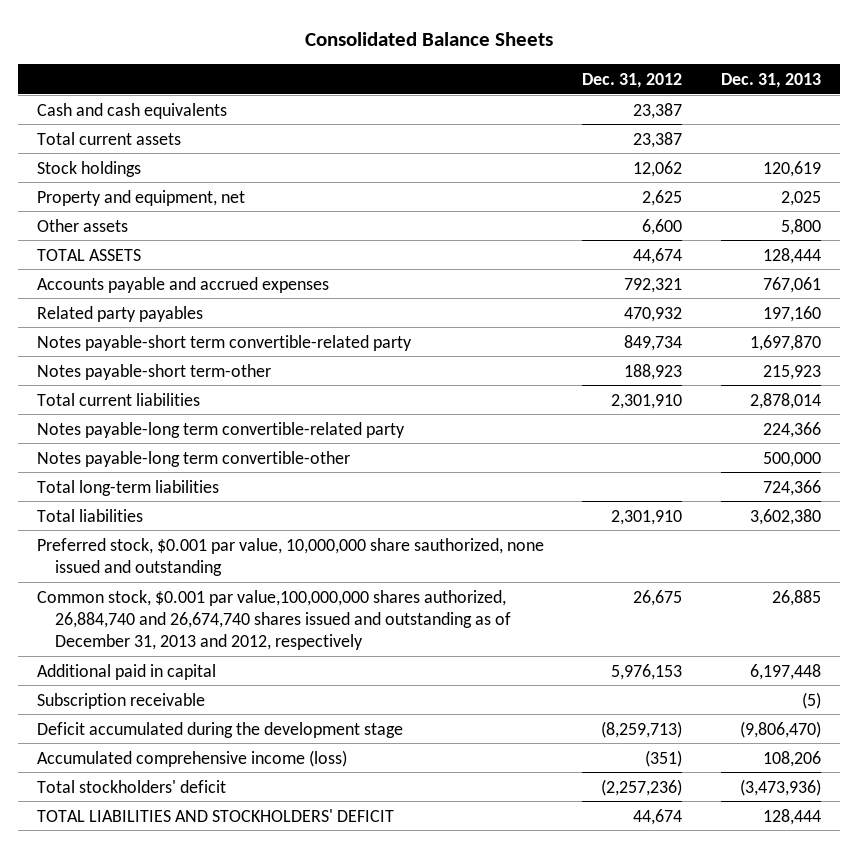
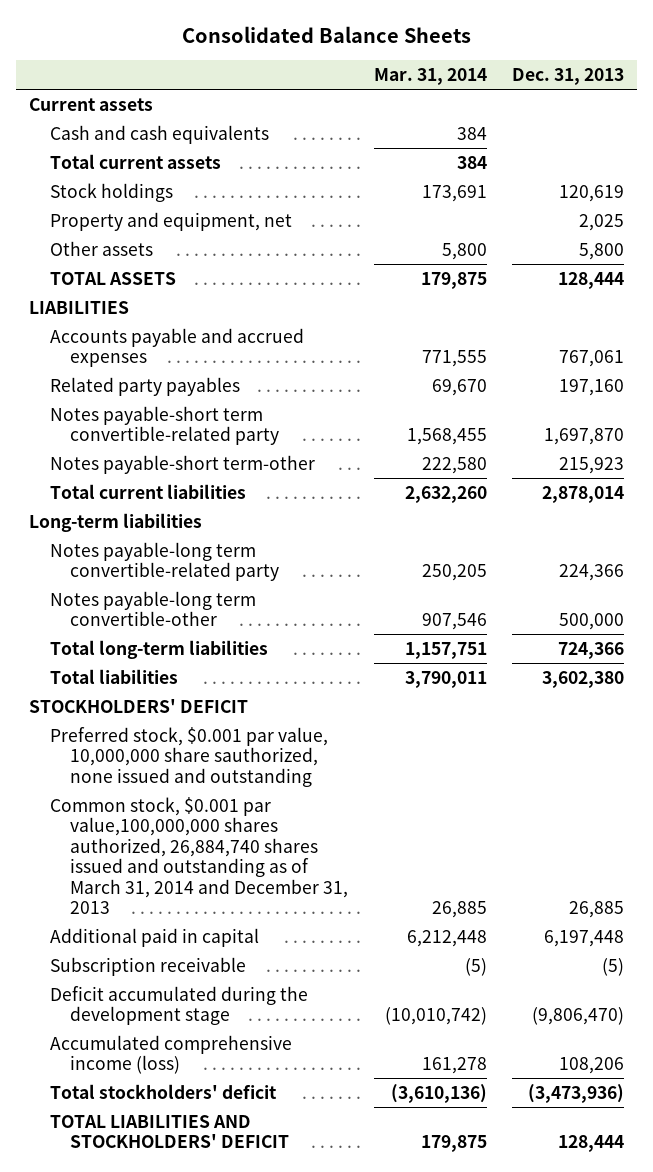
[582,72,683,88] Dec. 31, 2012 -> none
none -> [373,67,487,85] Mar. 31, 2014
none -> [28,97,153,111] Current assets
none -> [28,300,129,314] LIABILITIES
none -> [28,512,202,532] Long-term liabilities
none -> [28,698,248,713] STOCKHOLDERS' DEFICIT
[37,589,511,651] Common stock, $0.001 par value,100,000,000 shares authorized, 26,884,740 and 26,674,740 shares issued and outstanding as of December 31, 2013 and 2012, respectively -> [49,796,349,915] Common stock, $0.001 par value,100,000,000 shares authorized, 26,884,740 shares issued and outstanding as of March 31, 2014 and December 31, 2013

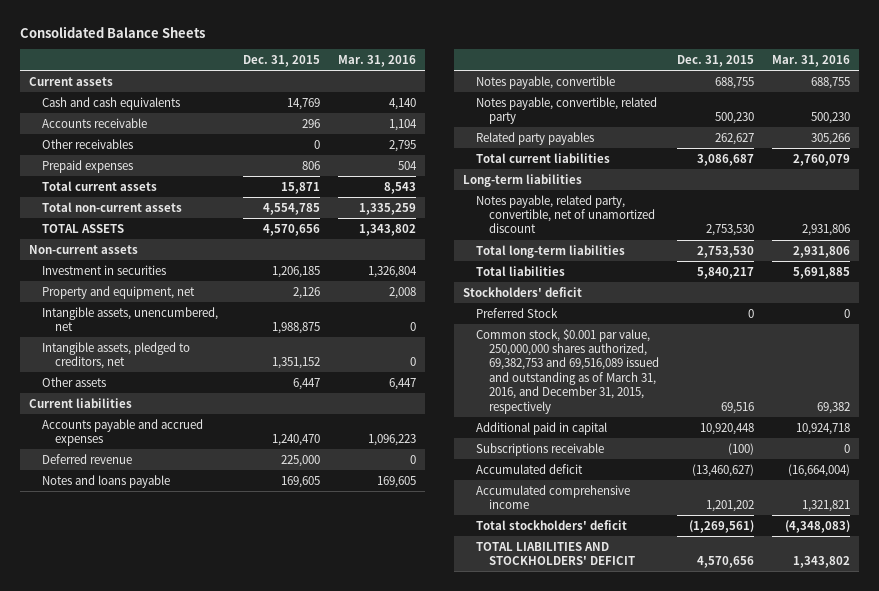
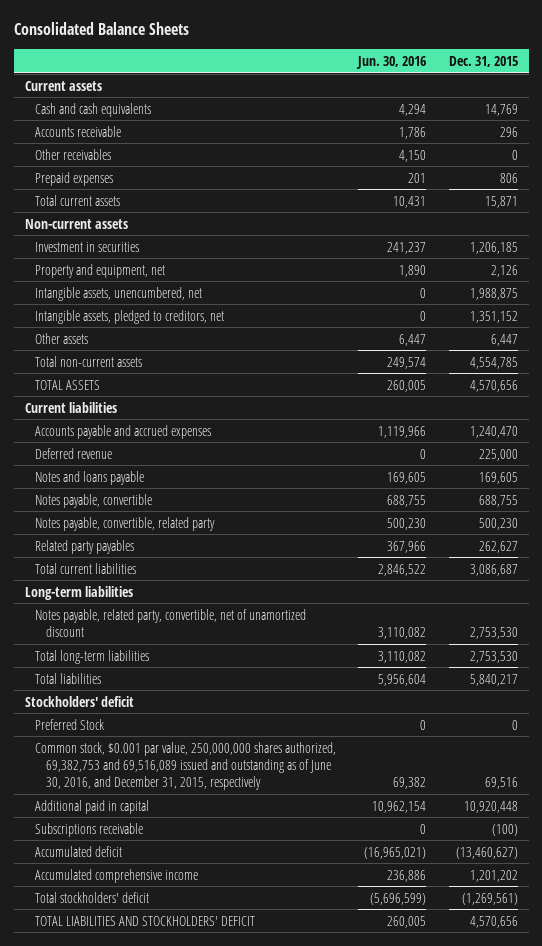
[338,54,417,67] Mar. 31, 2016 -> none
none -> [356,55,427,69] Jun. 30, 2016
[41,201,182,212] Total non-current assets -> [35,355,143,367] Total non-current assets
[41,223,124,233] TOTAL ASSETS -> [35,379,101,390] TOTAL ASSETS
[475,328,659,414] Common stock, $0.001 par value, 250,000,000 shares authorized, 69,382,753 and 69,516,089 issued and outstanding as of March 31, 2016, and December 31, 2015, respectively -> [35,741,337,790] Common stock, $0.001 par value, 250,000,000 shares authorized, 69,382,753 and 69,516,089 issued and outstanding as of June 30, 2016, and December 31, 2015, respectively

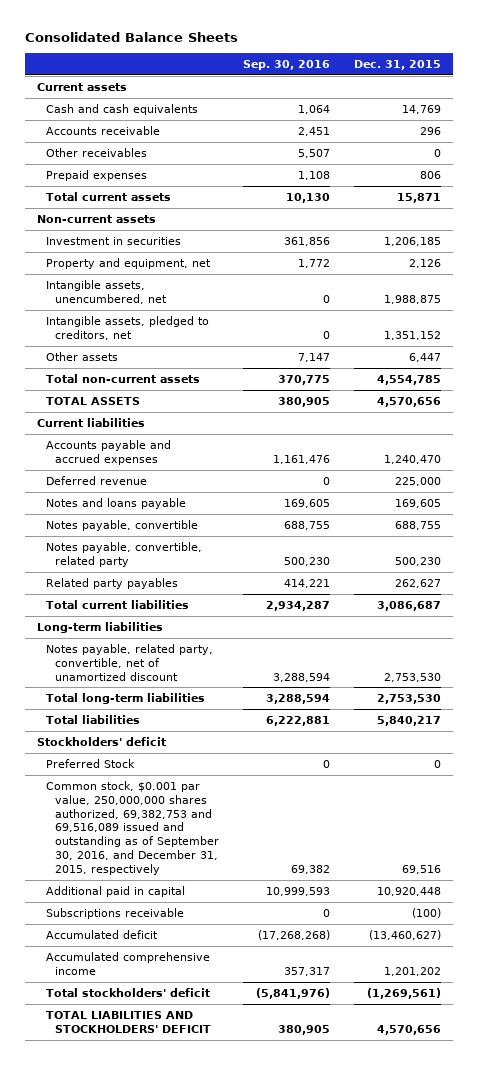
[356,55,427,69] Jun. 30, 2016 -> none
none -> [242,60,330,71] Sep. 30, 2016
[35,741,337,790] Common stock, $0.001 par value, 250,000,000 shares authorized, 69,382,753 and 69,516,089 issued and outstanding as of June 30, 2016, and December 31, 2015, respectively -> [45,780,219,875] Common stock, $0.001 par value, 250,000,000 shares authorized, 69,382,753 and 69,516,089 issued and outstanding as of September 30, 2016, and December 31, 2015, respectively

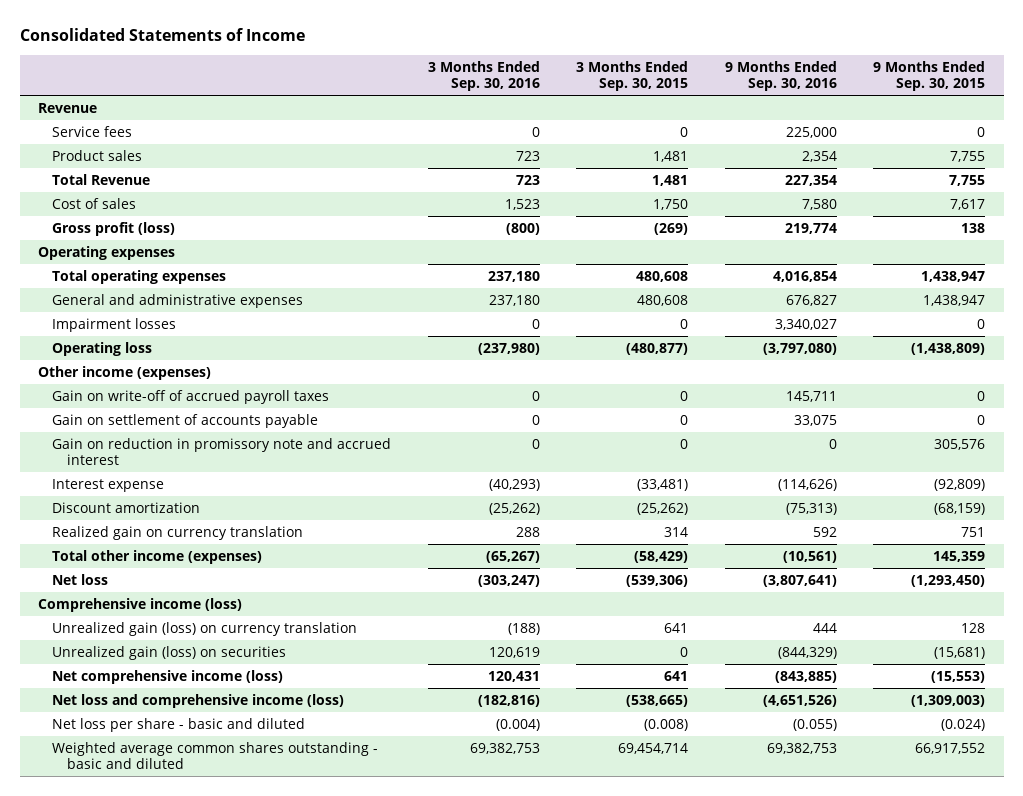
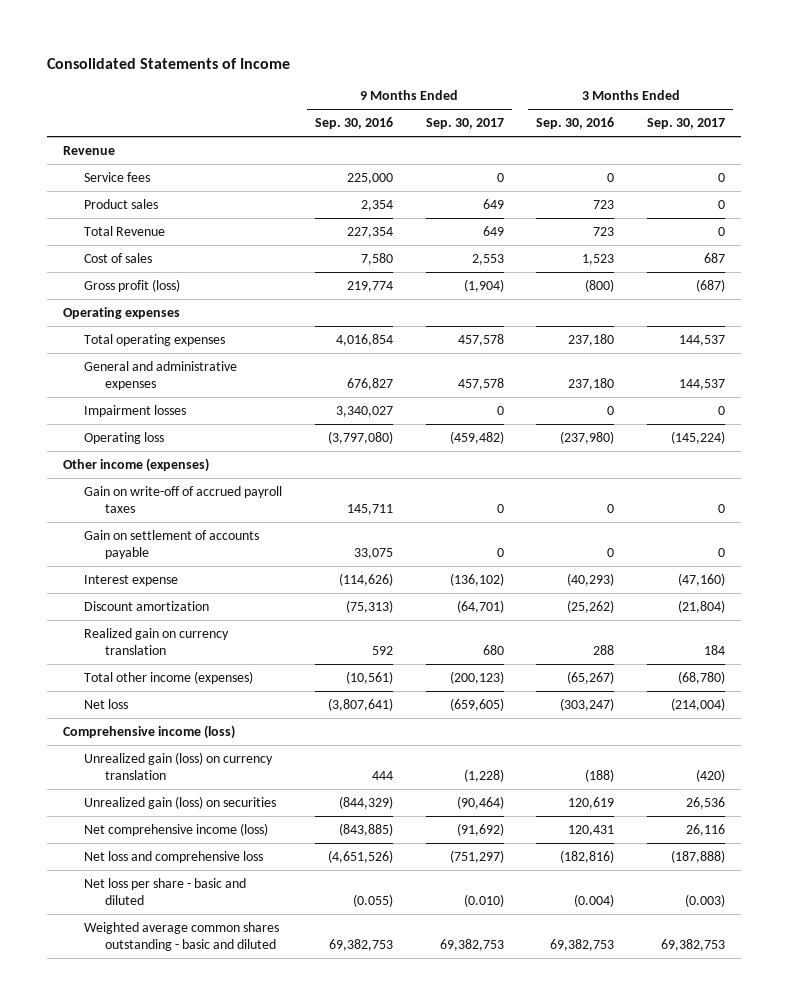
[576,61,689,92] 3 Months Ended Sep. 30, 2015 -> none
[873,61,986,92] 9 Months Ended Sep. 30, 2015 -> none
none -> [425,118,504,130] Sep. 30, 2017
none -> [647,118,726,130] Sep. 30, 2017
[52,437,392,465] Gain on reduction in promissory note and accrued interest -> none
[52,693,345,708] Net loss and comprehensive income (loss) -> [84,850,264,863] Net loss and comprehensive loss

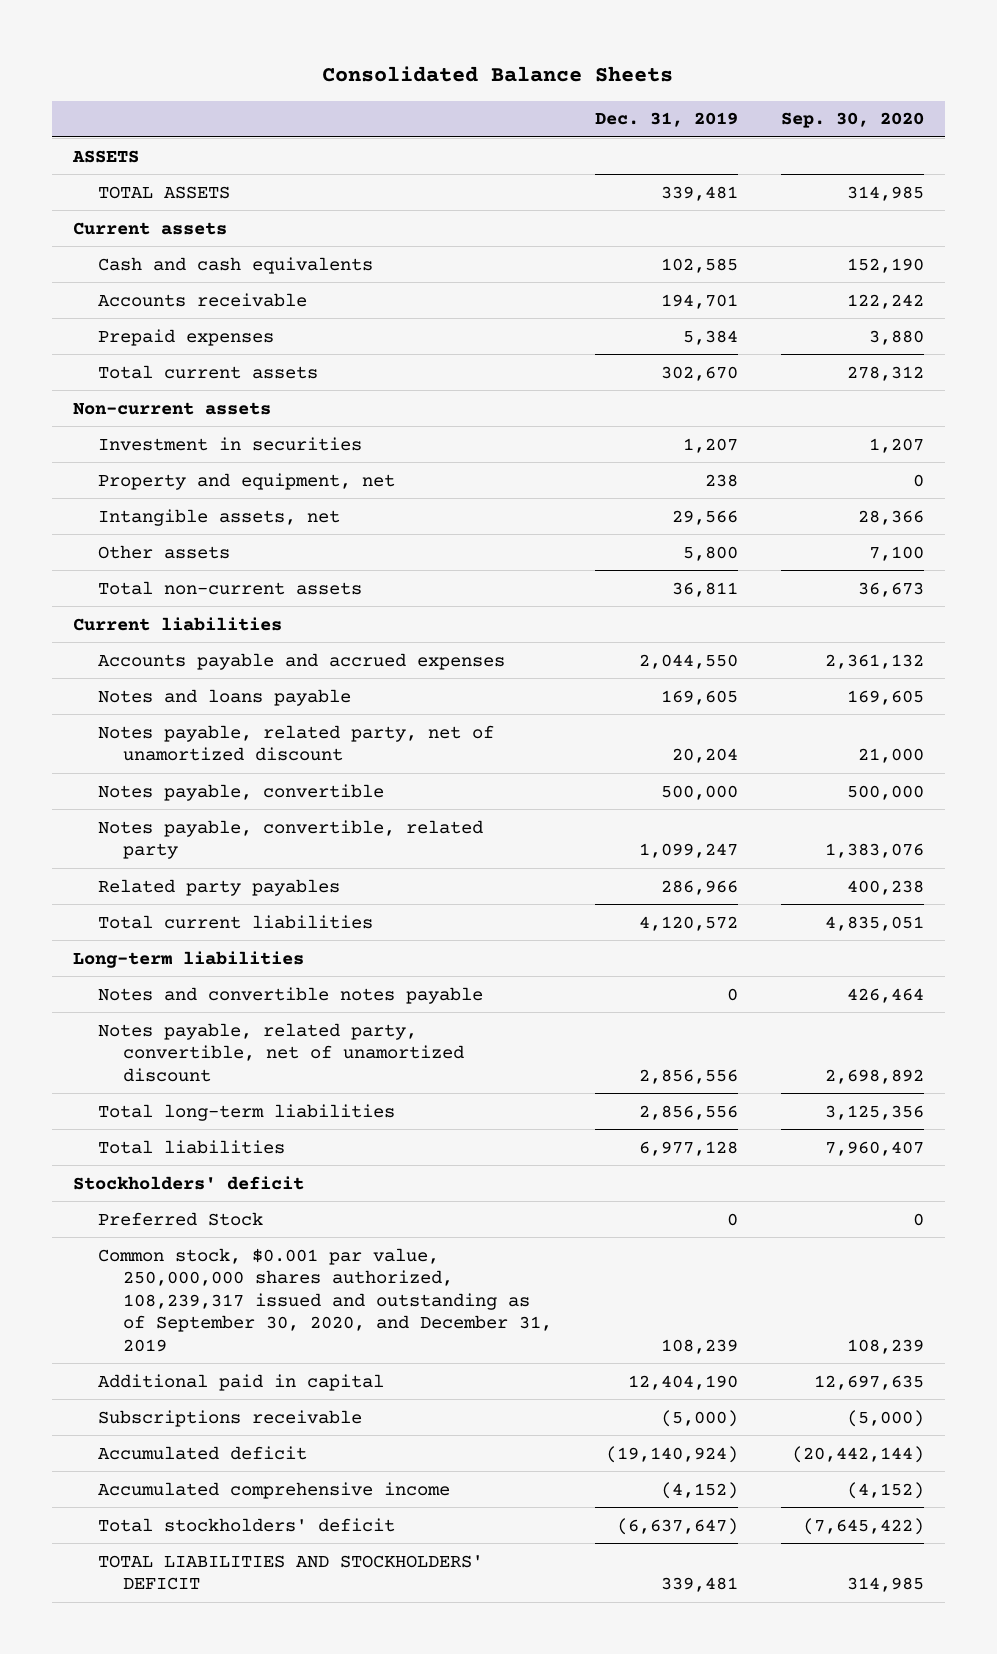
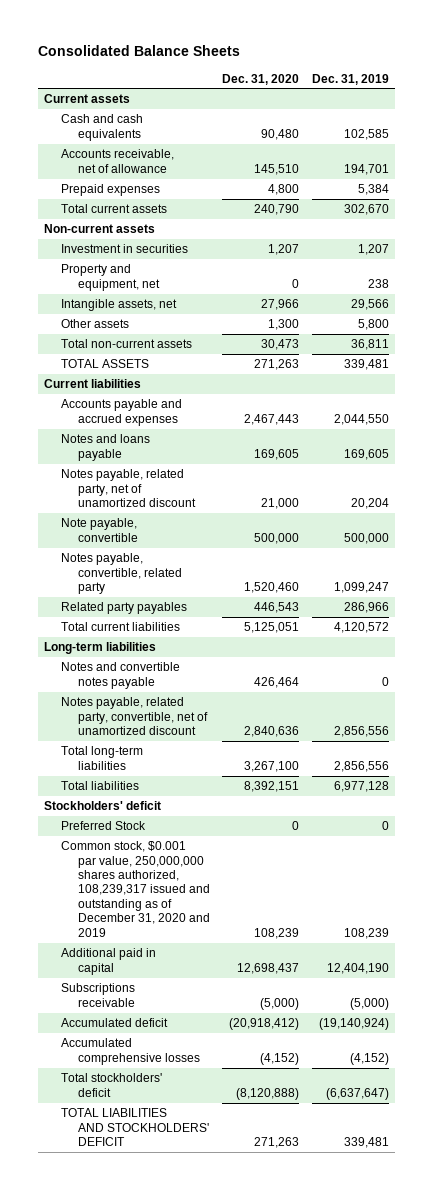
[780,112,924,129] Sep. 30, 2020 -> none
none -> [222,73,300,85] Dec. 31, 2020
[72,149,140,163] ASSETS -> none
[97,292,307,307] Accounts receivable -> [60,149,174,173] Accounts receivable, net of allowance
[97,185,230,199] TOTAL ASSETS -> [60,359,149,369] TOTAL ASSETS
[97,783,384,801] Notes payable, convertible -> [60,518,138,542] Note payable, convertible
[97,1247,552,1352] Common stock, $0.001 par value, 250,000,000 shares authorized, 108,239,317 issued and outstanding as of September 30, 2020, and December 31, 2019 -> [60,841,210,937] Common stock, $0.001 par value, 250,000,000 shares authorized, 108,239,317 issued and outstanding as of December 31, 2020 and 2019
[97,1481,450,1499] Accumulated comprehensive income -> [60,1038,200,1065] Accumulated comprehensive losses

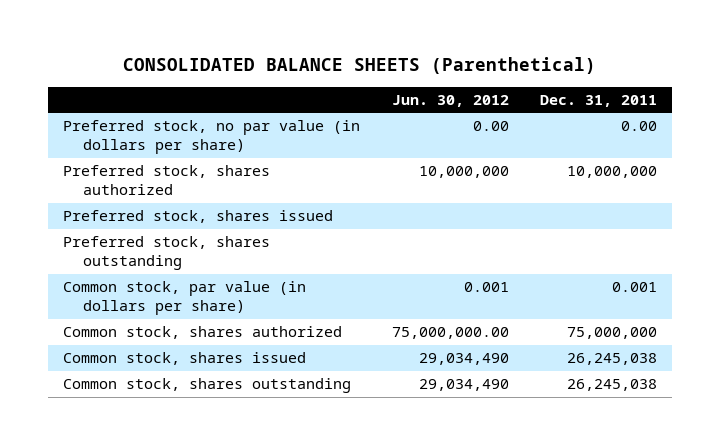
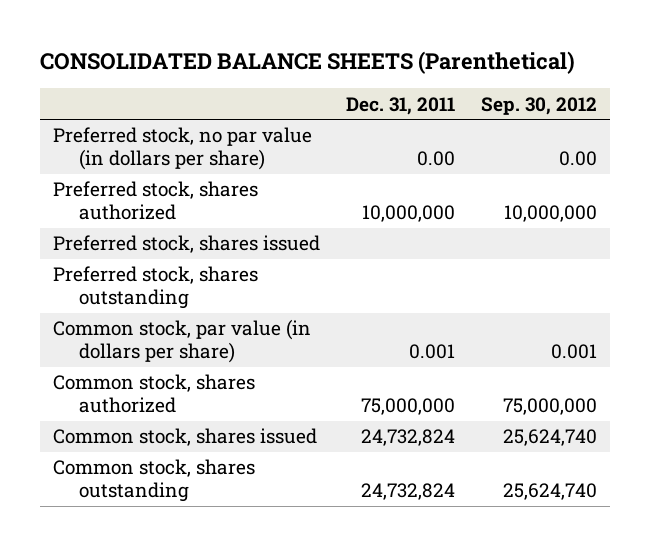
[391,94,509,107] Jun. 30, 2012 -> none
none -> [481,96,598,115] Sep. 30, 2012
[566,353,657,366] 26,245,038 -> [360,429,455,447] 24,732,824
[566,379,657,392] 26,245,038 -> [360,483,455,501] 24,732,824

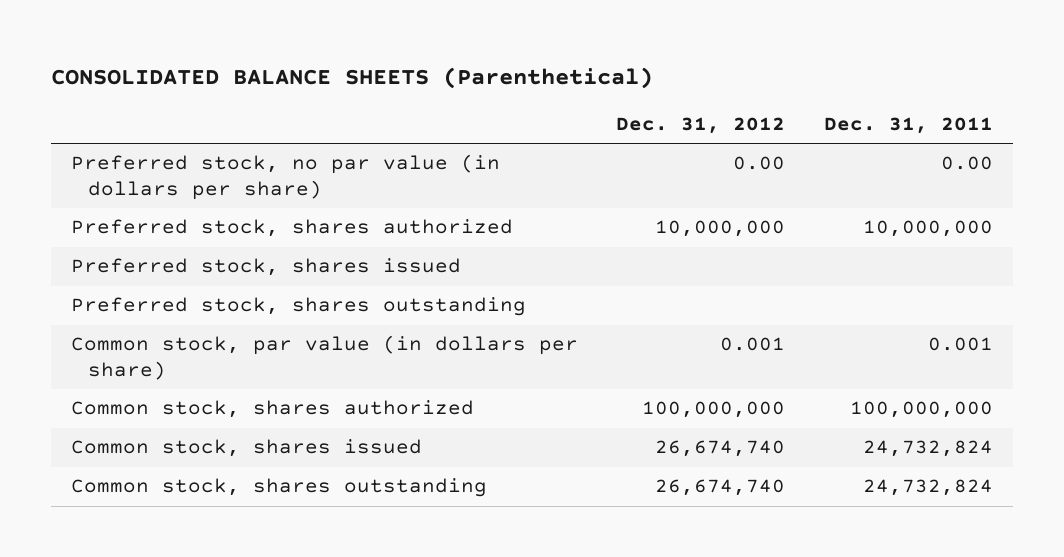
[481,96,598,115] Sep. 30, 2012 -> none
none -> [616,117,786,135] Dec. 31, 2012
[360,398,455,416] 75,000,000 -> [850,401,994,419] 100,000,000

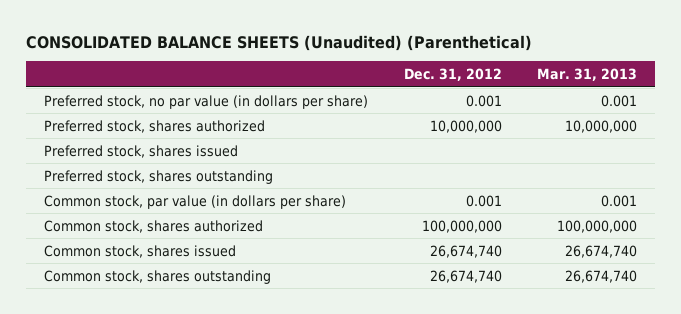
[51,66,654,89] CONSOLIDATED BALANCE SHEETS (Parenthetical) -> [26,34,533,51] CONSOLIDATED BALANCE SHEETS (Unaudited) (Parenthetical)
[824,117,994,135] Dec. 31, 2011 -> none
none -> [537,68,638,82] Mar. 31, 2013
[733,156,786,171] 0.00 -> [465,94,502,107] 0.001

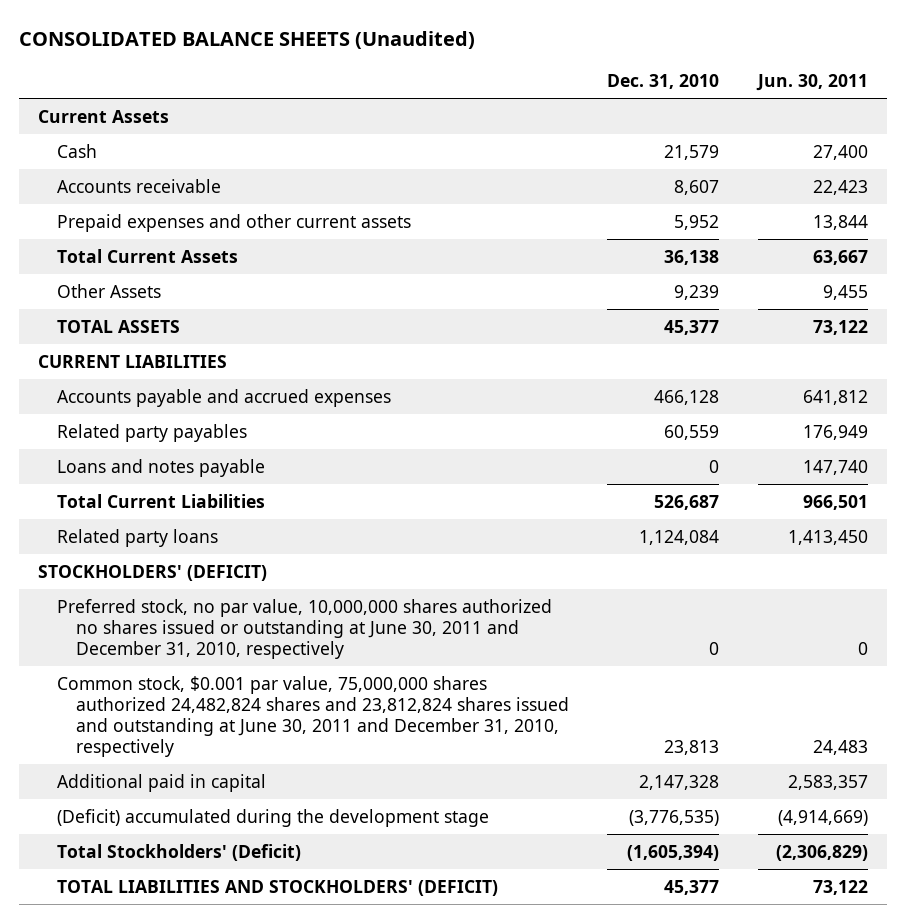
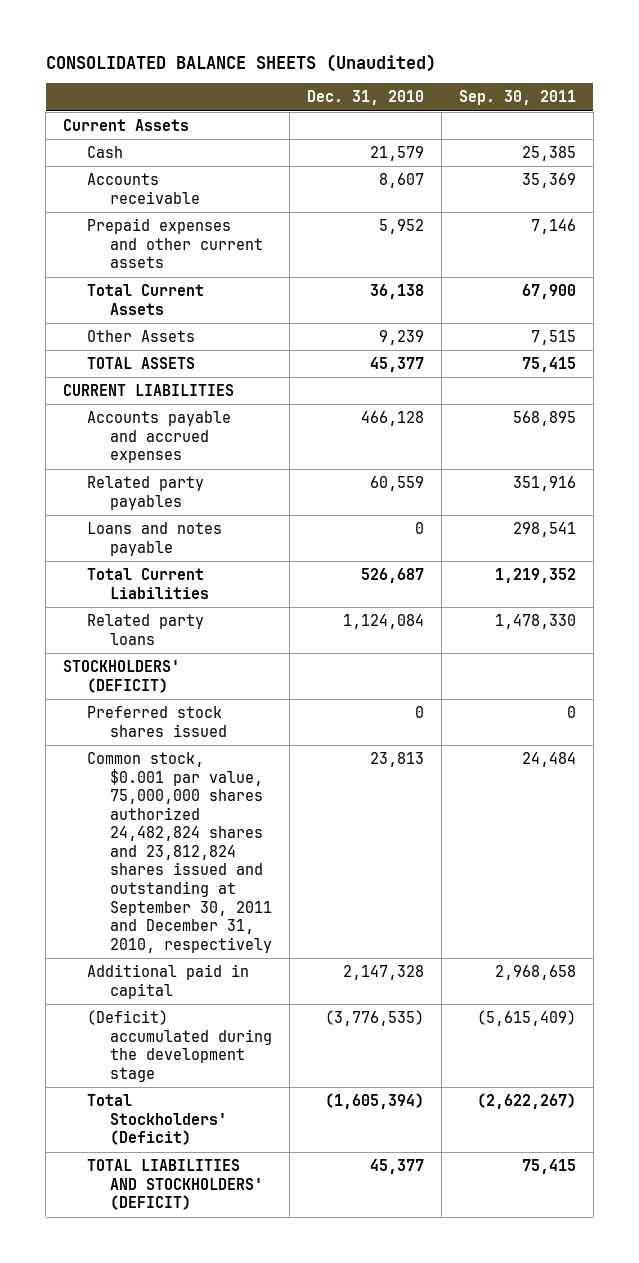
[755,74,868,92] Jun. 30, 2011 -> none
none -> [458,90,576,106] Sep. 30, 2011
[57,598,553,659] Preferred stock, no par value, 10,000,000 shares authorized no shares issued or outstanding at June 30, 2011 and December 31, 2010, respectively -> none
none -> [86,706,227,737] Preferred stock shares issued
[57,675,570,758] Common stock, $0.001 par value, 75,000,000 shares authorized 24,482,824 shares and 23,812,824 shares issued and outstanding at June 30, 2011 and December 31, 2010, respectively -> [86,752,272,953] Common stock, $0.001 par value, 75,000,000 shares authorized 24,482,824 shares and 23,812,824 shares issued and outstanding at September 30, 2011 and December 31, 2010, respectively

